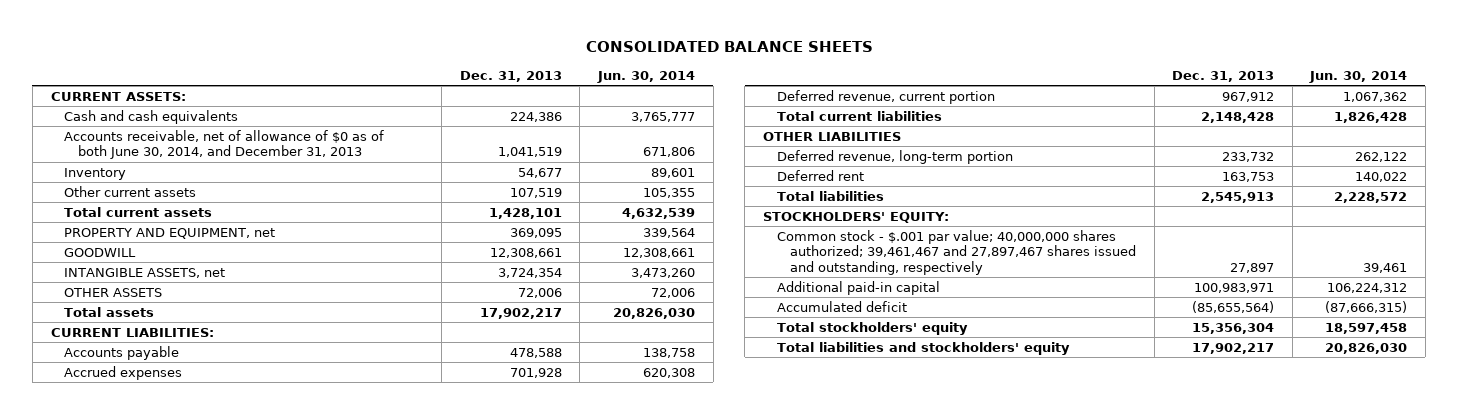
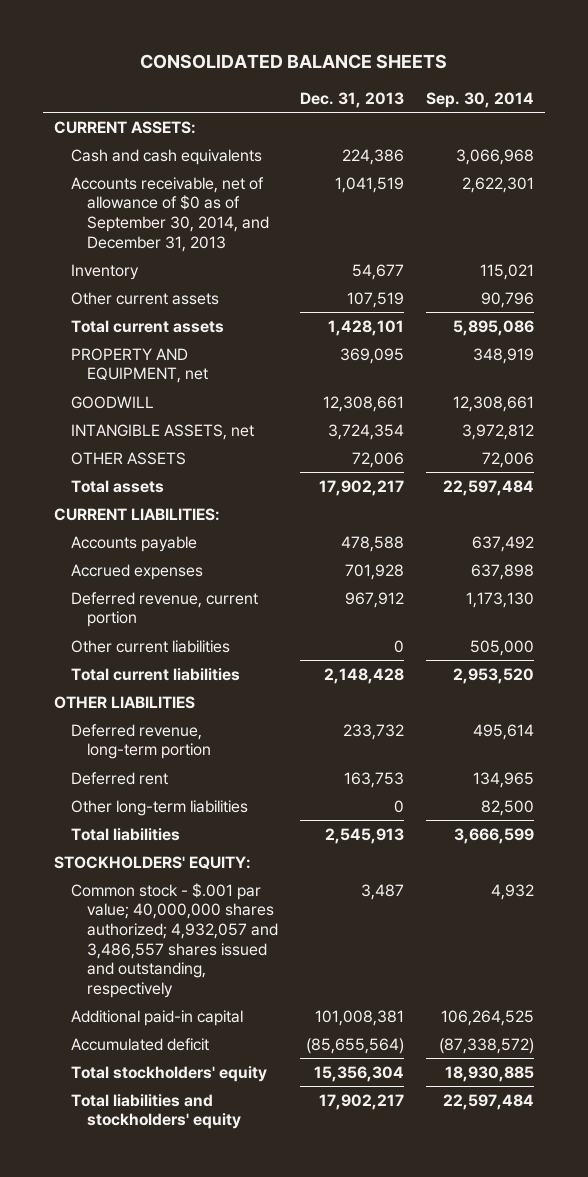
[596,70,695,83] Jun. 30, 2014 -> none
none -> [426,92,535,109] Sep. 30, 2014
[64,129,385,160] Accounts receivable, net of allowance of $0 as of both June 30, 2014, and December 31, 2013 -> [70,176,270,252] Accounts receivable, net of allowance of $0 as of September 30, 2014, and December 31, 2013
none -> [70,639,230,653] Other current liabilities
none -> [70,799,248,816] Other long-term liabilities
[776,229,1137,275] Common stock - $.001 par value; 40,000,000 shares authorized; 39,461,467 and 27,897,467 shares issued and outstanding, respectively -> [70,882,279,999] Common stock - $.001 par value; 40,000,000 shares authorized; 4,932,057 and 3,486,557 shares issued and outstanding, respectively
[1230,262,1275,273] 27,897 -> [361,883,405,900] 3,487
[1194,282,1275,293] 100,983,971 -> [315,1009,405,1026] 101,008,381

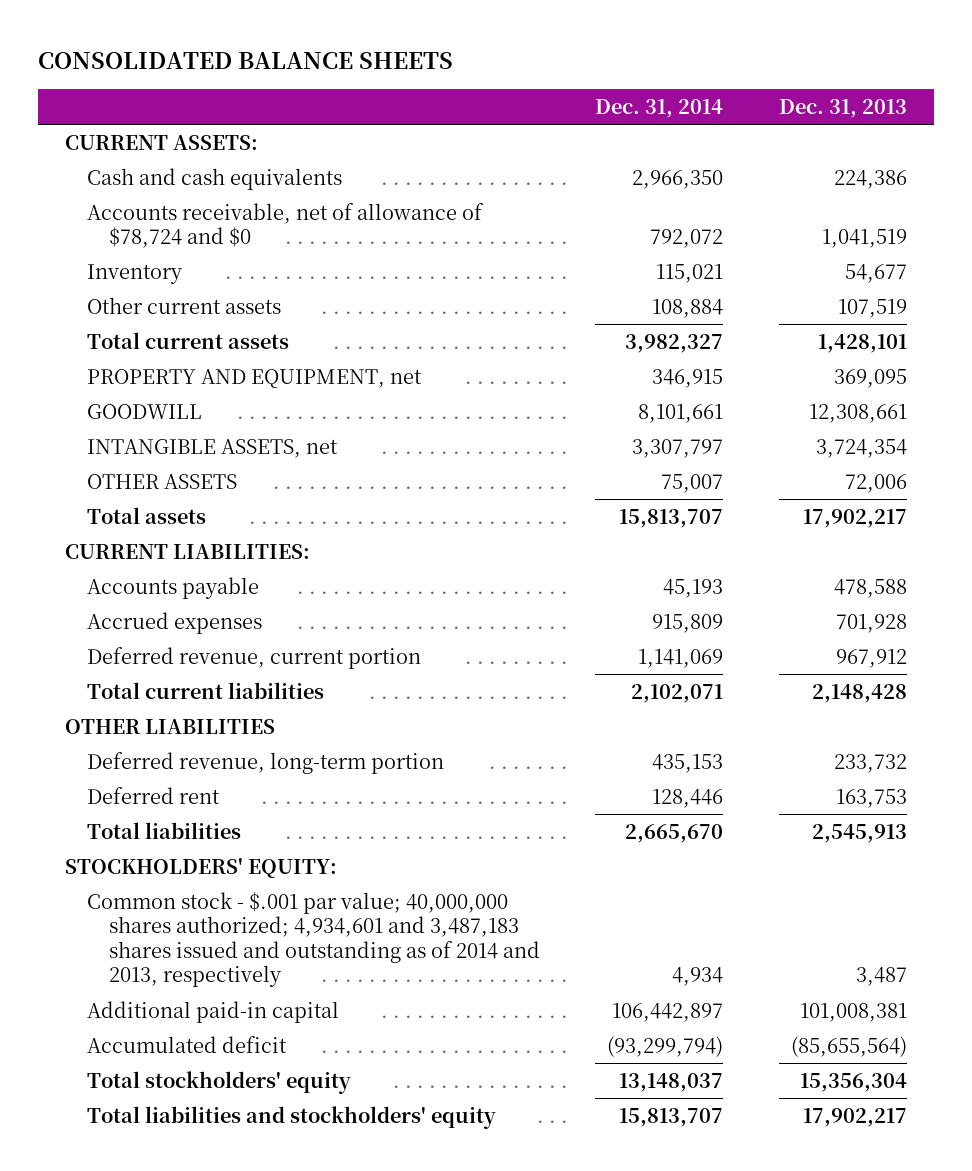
[426,92,535,109] Sep. 30, 2014 -> none
none -> [595,98,724,118] Dec. 31, 2014
[70,176,270,252] Accounts receivable, net of allowance of $0 as of September 30, 2014, and December 31, 2013 -> [87,202,485,249] Accounts receivable, net of allowance of $78,724 and $0
[70,639,230,653] Other current liabilities -> none
[70,799,248,816] Other long-term liabilities -> none
[70,882,279,999] Common stock - $.001 par value; 40,000,000 shares authorized; 4,932,057 and 3,486,557 shares issued and outstanding, respectively -> [87,891,540,988] Common stock - $.001 par value; 40,000,000 shares authorized; 4,934,601 and 3,487,183 shares issued and outstanding as of 2014 and 2013, respectively

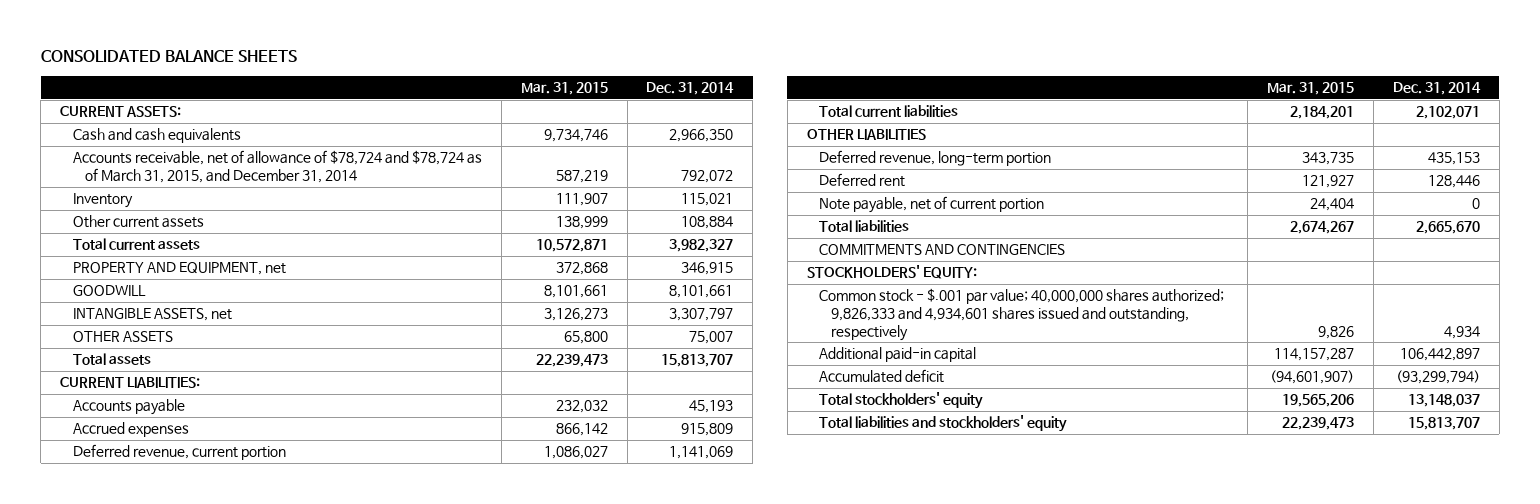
[778,98,907,118] Dec. 31, 2013 -> none
none -> [520,82,608,96] Mar. 31, 2015
[87,202,485,249] Accounts receivable, net of allowance of $78,724 and $0 -> [72,150,482,183] Accounts receivable, net of allowance of $78,724 and $78,724 as of March 31, 2015, and December 31, 2014
none -> [818,196,1044,214] Note payable, net of current portion
none -> [818,244,1065,256] COMMITMENTS AND CONTINGENCIES
[87,891,540,988] Common stock - $.001 par value; 40,000,000 shares authorized; 4,934,601 and 3,487,183 shares issued and outstanding as of 2014 and 2013, respectively -> [818,288,1224,341] Common stock - $.001 par value; 40,000,000 shares authorized; 9,826,333 and 4,934,601 shares issued and outstanding, respectively

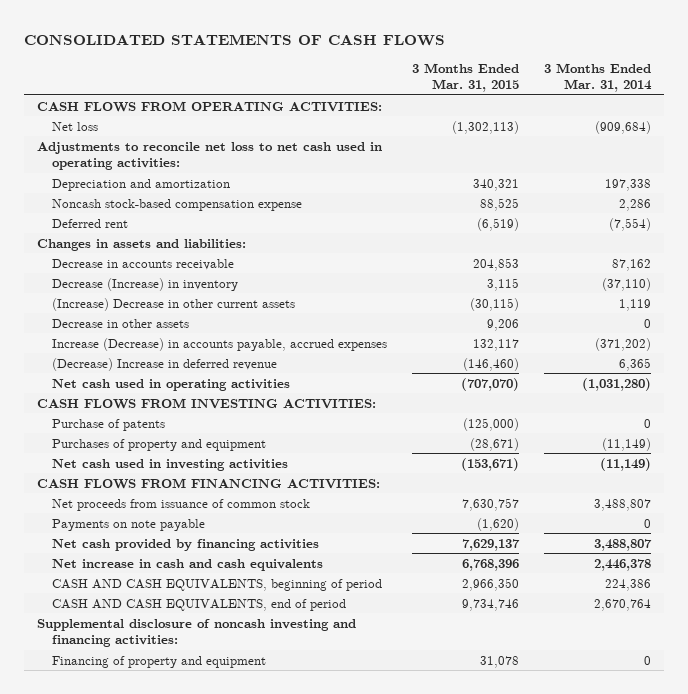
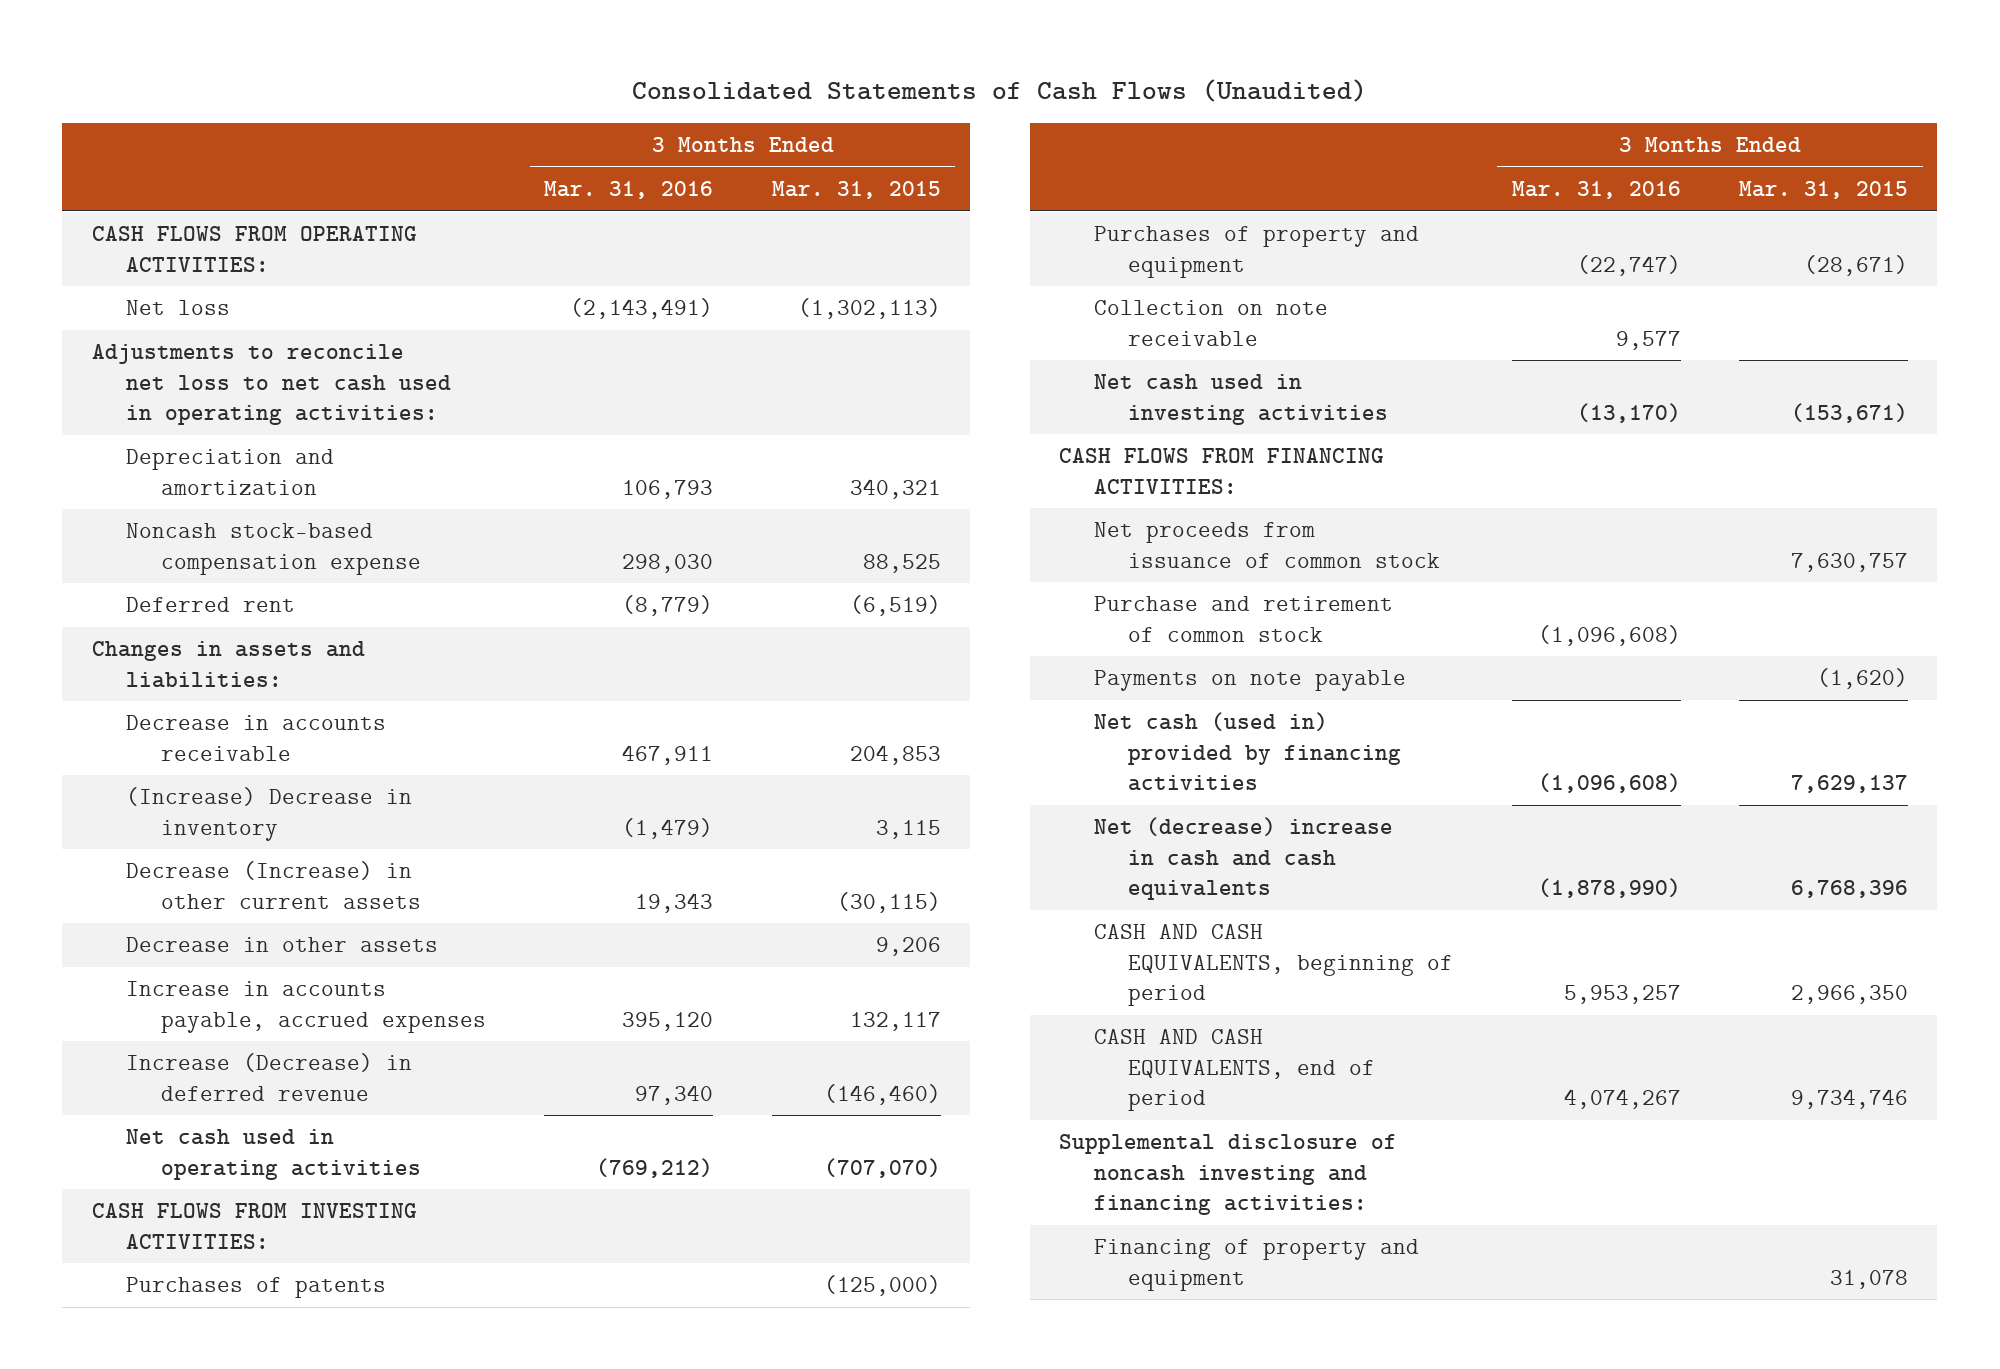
[24,33,446,46] CONSOLIDATED STATEMENTS OF CASH FLOWS -> [631,79,1367,103] Consolidated Statements of Cash Flows (Unaudited)
[544,62,653,93] 3 Months Ended Mar. 31, 2014 -> none
none -> [544,181,714,200] Mar. 31, 2016
[51,277,238,291] Decrease (Increase) in inventory -> [126,787,413,841] (Increase) Decrease in inventory
[51,297,295,311] (Increase) Decrease in other current assets -> [126,861,422,909] Decrease (Increase) in other current assets
[51,337,387,351] Increase (Decrease) in accounts payable, accrued expenses -> [126,981,487,1033] Increase in accounts payable, accrued expenses
[51,357,277,371] (Decrease) Increase in deferred revenue -> [126,1053,413,1101] Increase (Decrease) in deferred revenue
[51,418,165,431] Purchase of patents -> [126,1277,387,1299] Purchases of patents
none -> [1093,300,1328,346] Collection on note receivable
none -> [1093,596,1393,642] Purchase and retirement of common stock
[51,538,319,551] Net cash provided by financing activities -> [1093,712,1402,792] Net cash (used in) provided by financing activities
[51,558,323,571] Net increase in cash and cash equivalents -> [1093,817,1393,901] Net (decrease) increase in cash and cash equivalents

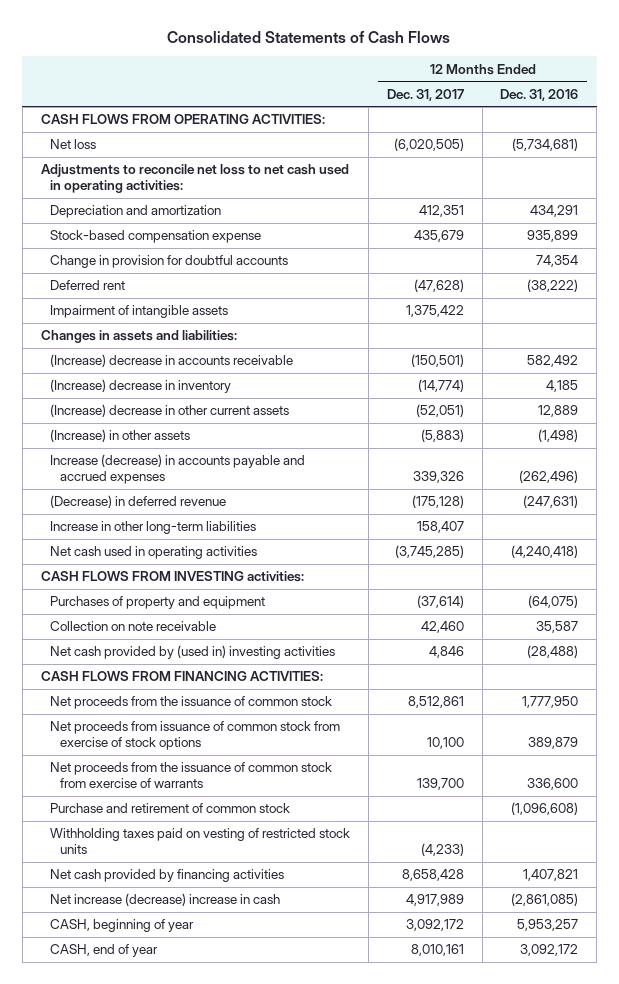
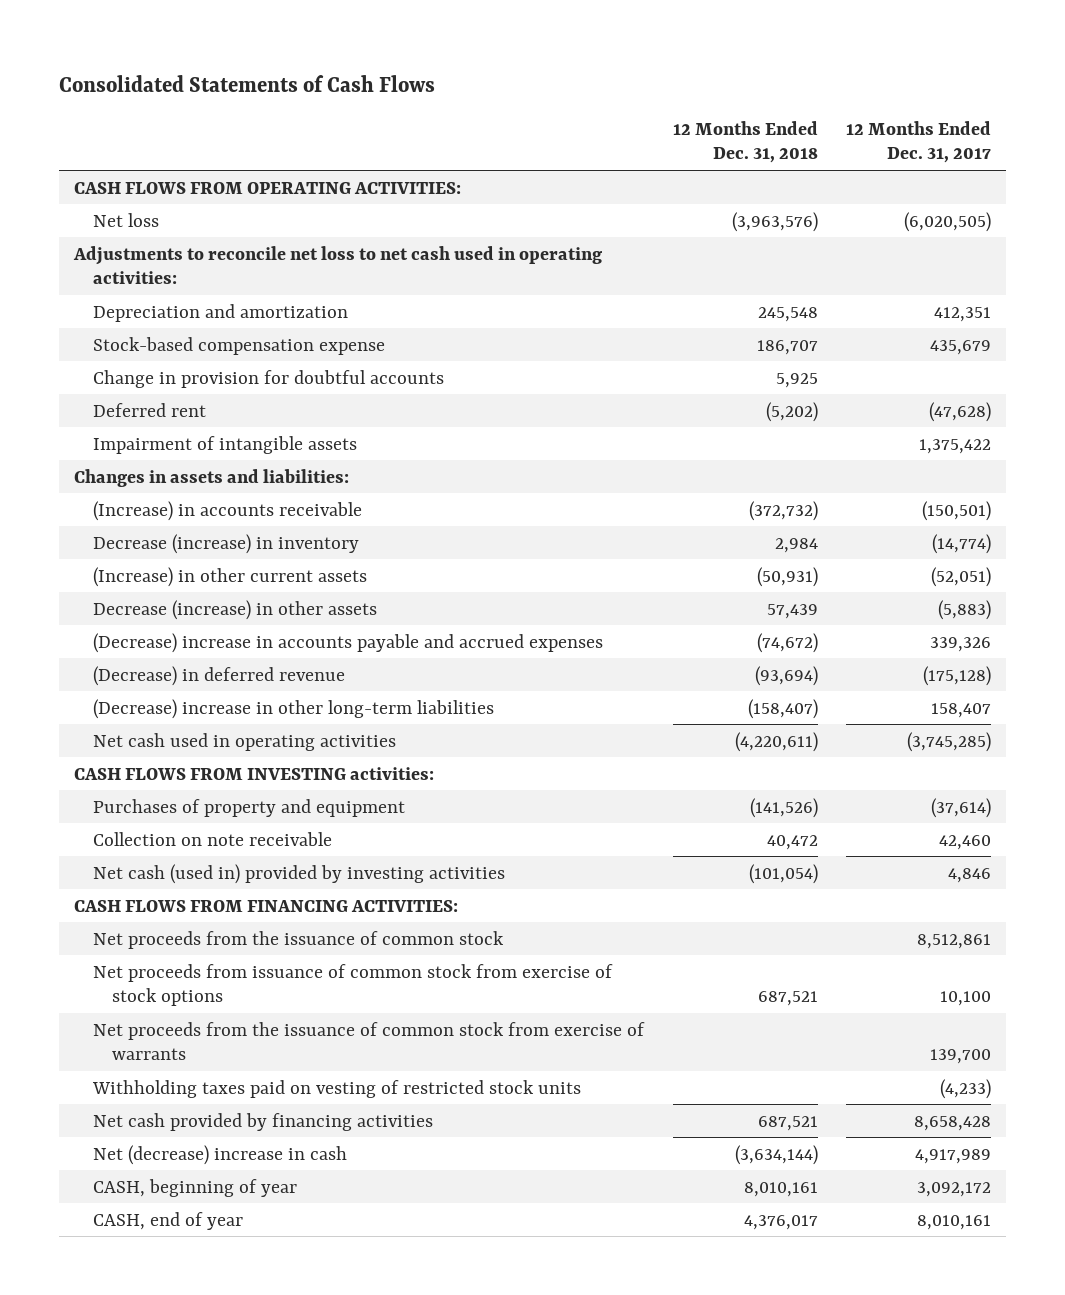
[500,88,579,101] Dec. 31, 2016 -> none
none -> [672,121,818,164] 12 Months Ended Dec. 31, 2018
[50,354,294,368] (Increase) decrease in accounts receivable -> [92,500,362,521] (Increase) in accounts receivable
[50,379,232,394] (Increase) decrease in inventory -> [92,533,359,554] Decrease (increase) in inventory
[50,404,290,418] (Increase) decrease in other current assets -> [92,566,367,587] (Increase) in other current assets
[50,429,191,443] (Increase) in other assets -> [92,599,377,620] Decrease (increase) in other assets
[50,454,306,485] Increase (decrease) in accounts payable and accrued expenses -> [92,632,603,653] (Decrease) increase in accounts payable and accrued expenses
[50,521,257,535] Increase in other long-term liabilities -> [92,698,494,719] (Decrease) increase in other long-term liabilities
[50,645,336,660] Net cash provided by (used in) investing activities -> [92,863,505,884] Net cash (used in) provided by investing activities
[50,803,291,814] Purchase and retirement of common stock -> none
[50,893,281,907] Net increase (decrease) increase in cash -> [92,1144,347,1165] Net (decrease) increase in cash

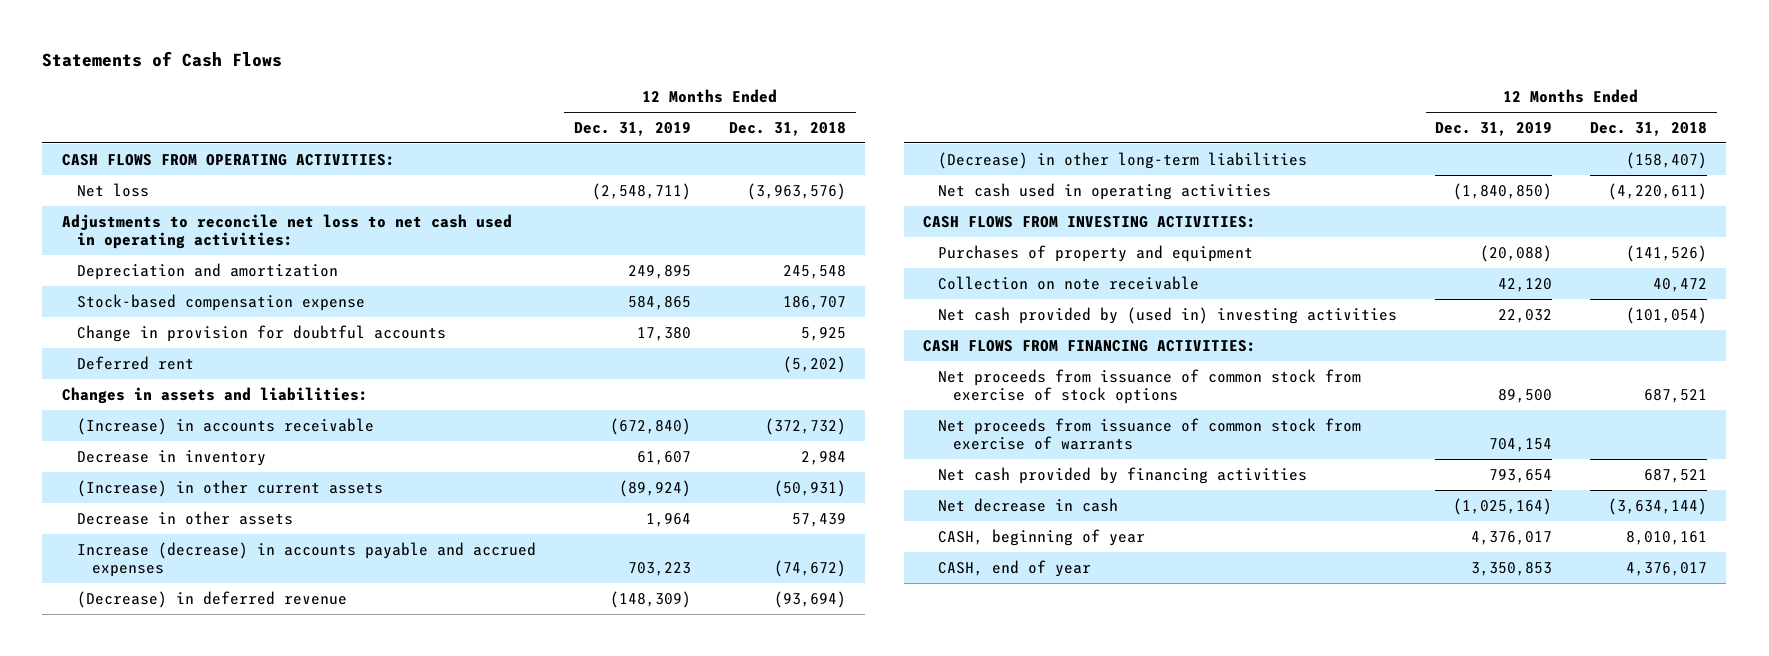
[59,74,436,92] Consolidated Statements of Cash Flows -> [42,51,283,68] Statements of Cash Flows
[846,121,992,164] 12 Months Ended Dec. 31, 2017 -> none
none -> [573,121,691,136] Dec. 31, 2019
[92,435,357,454] Impairment of intangible assets -> none
[92,533,359,554] Decrease (increase) in inventory -> [76,449,266,466] Decrease in inventory
[92,599,377,620] Decrease (increase) in other assets -> [76,510,293,525] Decrease in other assets
[92,632,603,653] (Decrease) increase in accounts payable and accrued expenses -> [76,541,536,578] Increase (decrease) in accounts payable and accrued expenses
[92,698,494,719] (Decrease) increase in other long-term liabilities -> [937,151,1307,169] (Decrease) in other long-term liabilities
[73,766,434,780] CASH FLOWS FROM INVESTING activities: -> [922,215,1256,228] CASH FLOWS FROM INVESTING ACTIVITIES:
[92,863,505,884] Net cash (used in) provided by investing activities -> [937,306,1397,324] Net cash provided by (used in) investing activities
[92,930,504,949] Net proceeds from the issuance of common stock -> none
[91,1079,581,1098] Withholding taxes paid on vesting of restricted stock units -> none
[92,1021,645,1061] Net proceeds from the issuance of common stock from exercise of warrants -> [937,417,1361,451] Net proceeds from issuance of common stock from exercise of warrants
[92,1144,347,1165] Net (decrease) increase in cash -> [937,497,1118,512] Net decrease in cash

